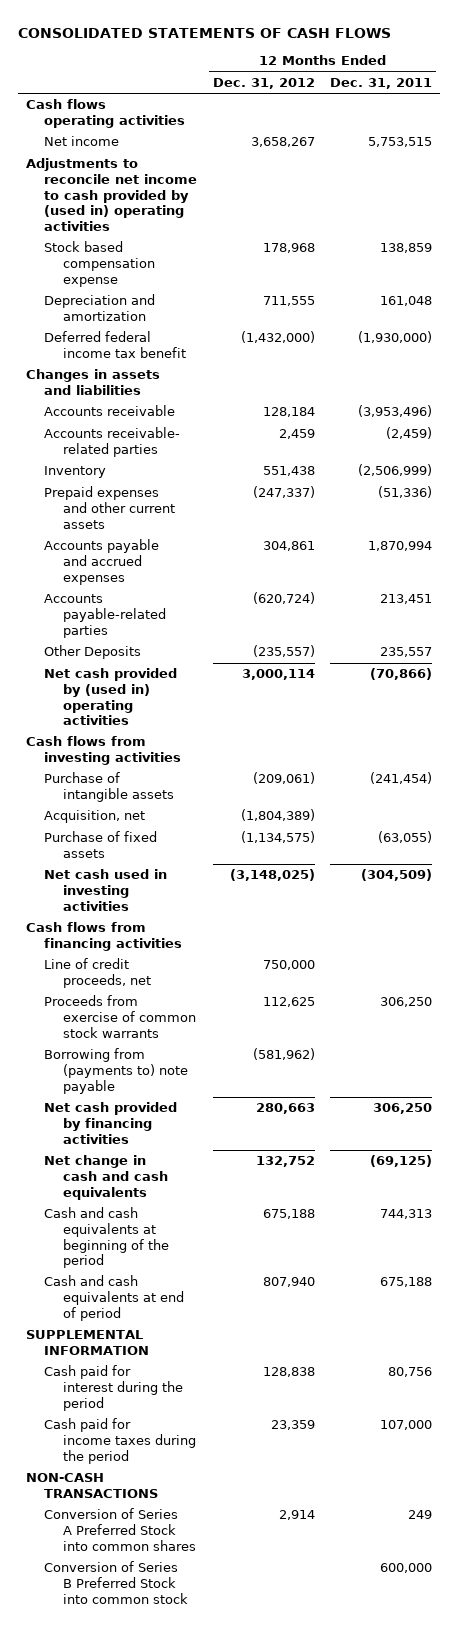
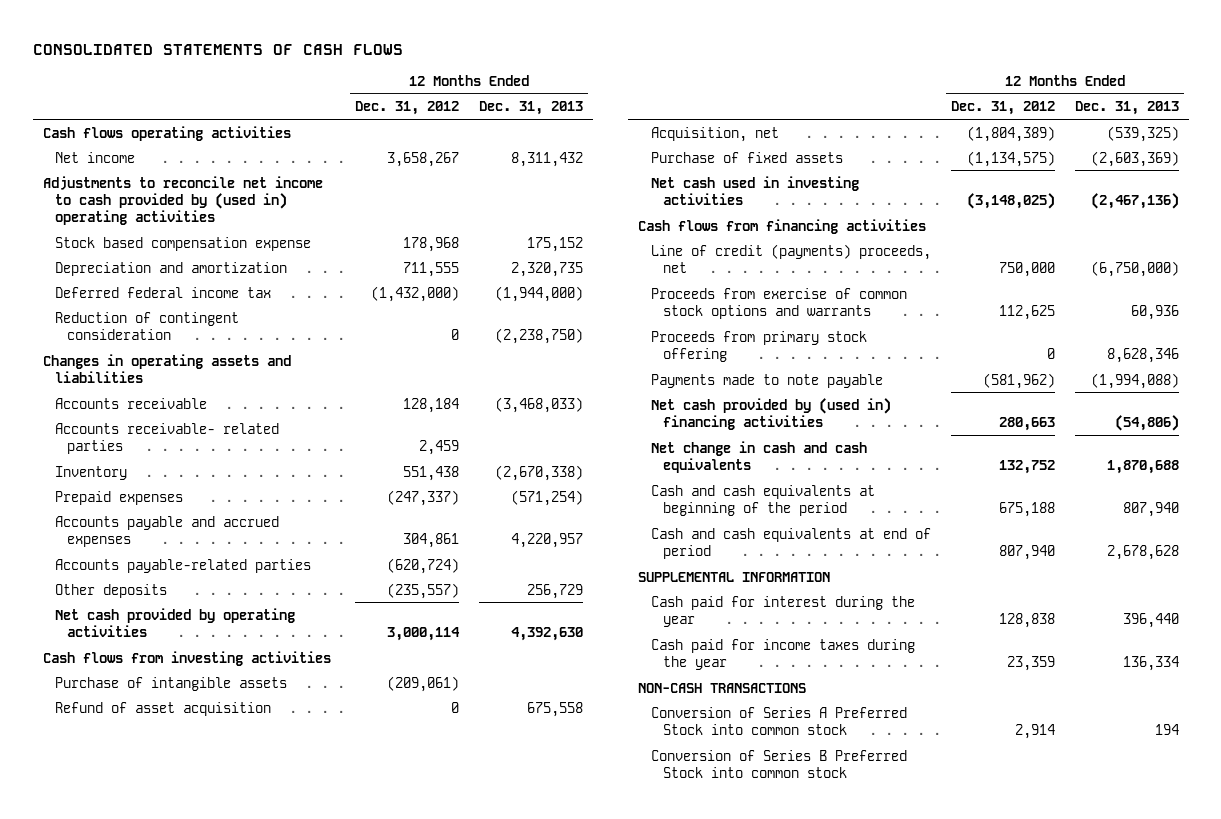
[330,77,433,89] Dec. 31, 2011 -> none
none -> [479,101,584,116] Dec. 31, 2013
[44,331,186,358] Deferred federal income tax benefit -> [55,286,272,298] Deferred federal income tax
none -> [55,311,240,340] Reduction of contingent consideration
[26,369,161,395] Changes in assets and liabilities -> [42,353,291,383] Changes in operating assets and liabilities
[44,486,175,529] Prepaid expenses and other current assets -> [55,490,184,505] Prepaid expenses
[44,645,142,660] Other Deposits -> [55,583,168,598] Other deposits
[44,668,178,726] Net cash provided by (used in) operating activities -> [55,607,296,637] Net cash provided by operating activities
none -> [55,701,272,716] Refund of asset acquisition
[44,958,151,988] Line of credit proceeds, net -> [650,243,931,273] Line of credit (payments) proceeds, net
[44,995,196,1038] Proceeds from exercise of common stock warrants -> [650,287,907,319] Proceeds from exercise of common stock options and warrants
none -> [650,330,867,362] Proceeds from primary stock offering
[44,1048,188,1094] Borrowing from (payments to) note payable -> [650,373,883,388] Payments made to note payable
[44,1102,178,1144] Net cash provided by financing activities -> [650,397,891,430] Net cash provided by (used in) financing activities
[44,1365,183,1411] Cash paid for interest during the period -> [650,595,915,627] Cash paid for interest during the year
[44,1418,196,1464] Cash paid for income taxes during the period -> [650,638,915,670] Cash paid for income taxes during the year
[44,1508,196,1551] Conversion of Series A Preferred Stock into common shares -> [650,706,907,735] Conversion of Series A Preferred Stock into common stock

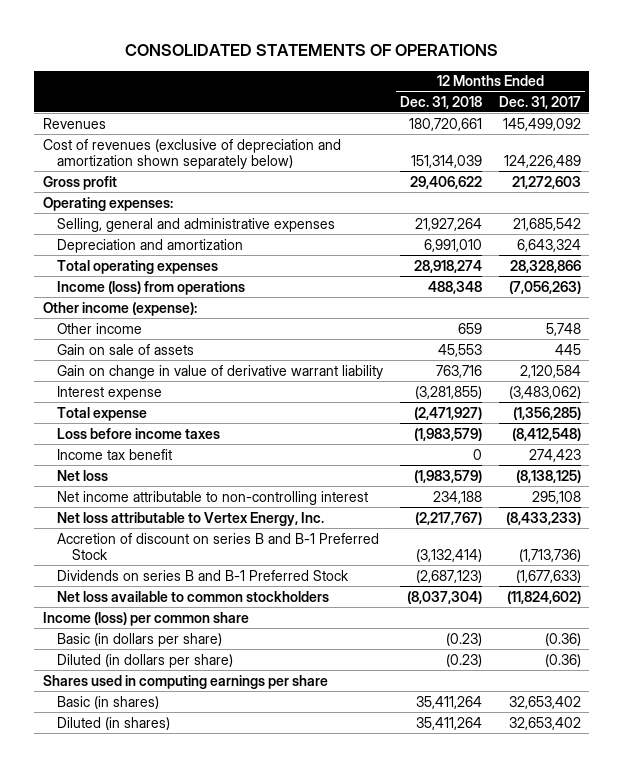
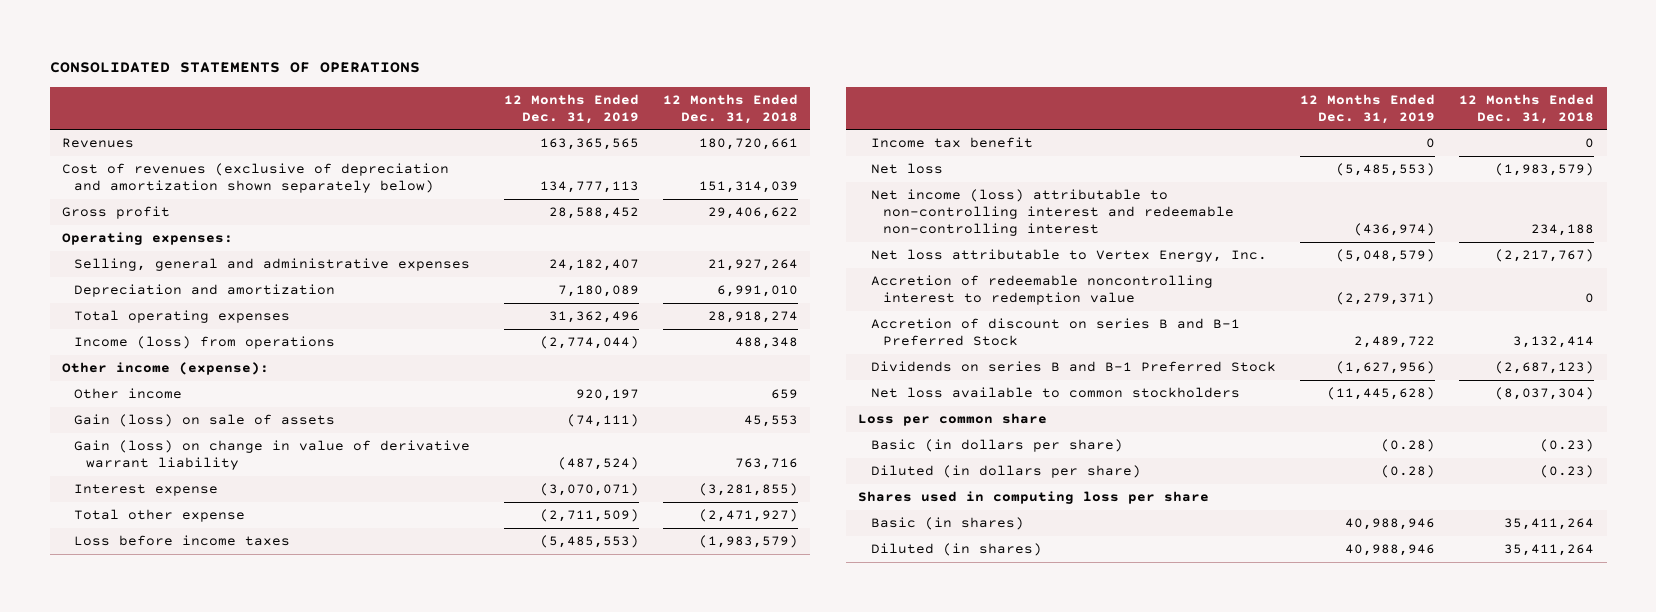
[498,95,581,109] Dec. 31, 2017 -> none
none -> [503,93,639,124] 12 Months Ended Dec. 31, 2019
[57,343,195,355] Gain on sale of assets -> [74,414,336,428] Gain (loss) on sale of assets
[57,364,384,379] Gain on change in value of derivative warrant liability -> [74,440,471,471] Gain (loss) on change in value of derivative warrant liability
[57,406,148,421] Total expense -> [74,509,246,523] Total other expense
[57,490,369,505] Net income attributable to non-controlling interest -> [870,189,1234,237] Net income (loss) attributable to non-controlling interest and redeemable non-controlling interest
none -> [870,275,1213,306] Accretion of redeemable noncontrolling interest to redemption value
[416,548,483,562] (3,132,414) -> [1513,336,1595,349] 3,132,414
[42,611,249,626] Income (loss) per common share -> [858,413,1048,427] Loss per common share
[42,674,328,689] Shares used in computing earnings per share -> [858,491,1210,505] Shares used in computing loss per share

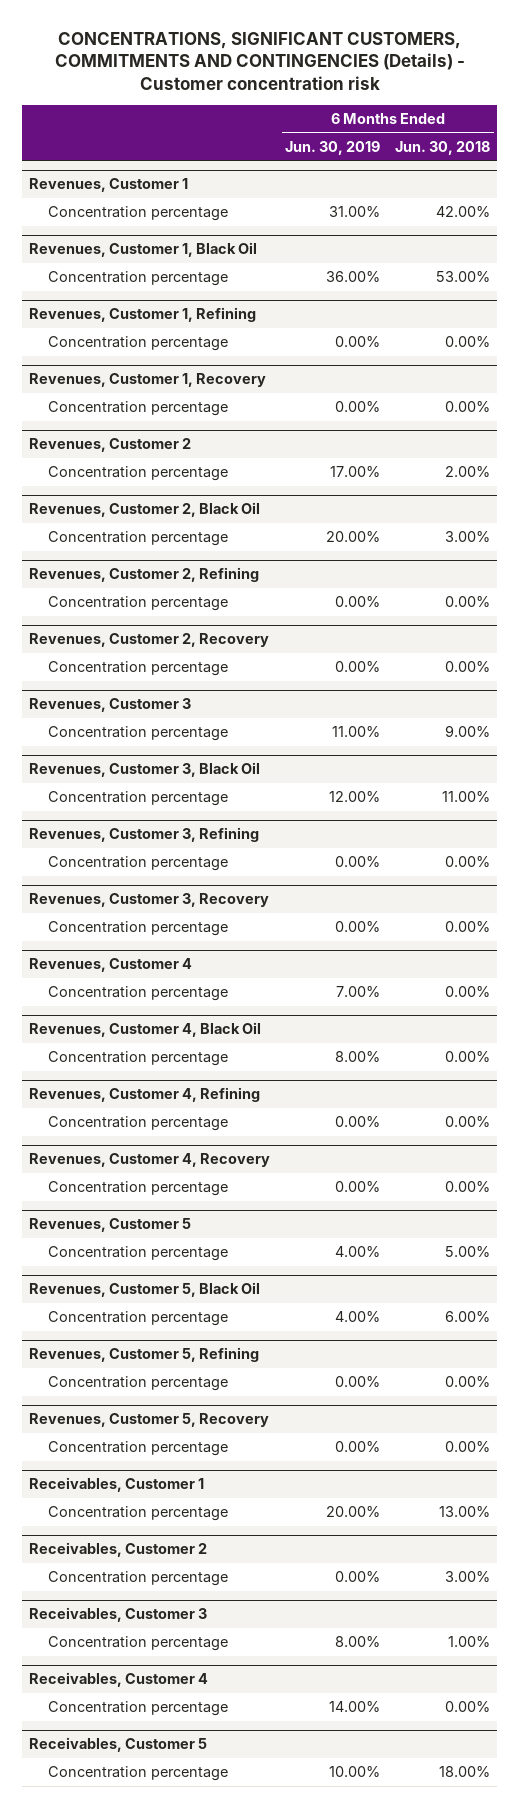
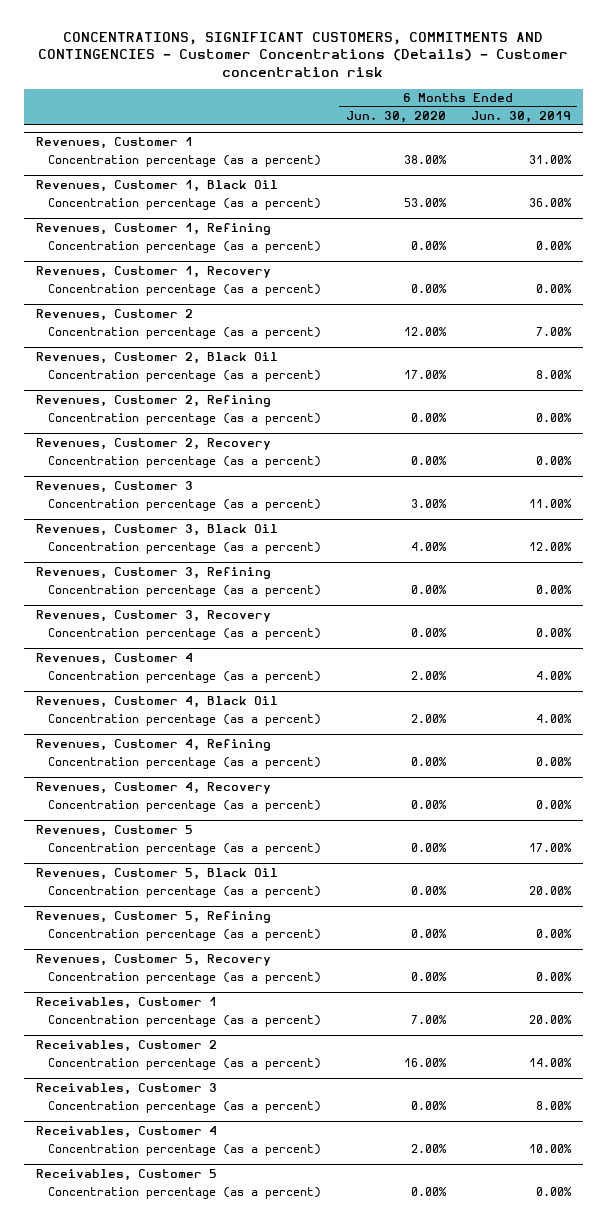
[54,31,465,91] CONCENTRATIONS, SIGNIFICANT CUSTOMERS, COMMITMENTS AND CONTINGENCIES (Details) - Customer concentration risk -> [38,31,569,78] CONCENTRATIONS, SIGNIFICANT CUSTOMERS, COMMITMENTS AND CONTINGENCIES - Customer Concentrations (Details) - Customer concentration risk
[395,140,491,155] Jun. 30, 2018 -> none
none -> [345,110,446,123] Jun. 30, 2020
[47,206,228,222] Concentration percentage -> [47,155,321,168] Concentration percentage (as a percent)
[47,271,228,287] Concentration percentage -> [47,198,321,211] Concentration percentage (as a percent)
[47,336,228,352] Concentration percentage -> [47,241,321,254] Concentration percentage (as a percent)
[47,401,228,417] Concentration percentage -> [47,284,321,297] Concentration percentage (as a percent)
[47,466,228,482] Concentration percentage -> [47,327,321,340] Concentration percentage (as a percent)
[330,466,381,478] 17.00% -> [535,327,572,337] 7.00%
[47,531,228,547] Concentration percentage -> [47,370,321,383] Concentration percentage (as a percent)
[326,531,381,543] 20.00% -> [535,370,572,380] 8.00%
[47,596,228,612] Concentration percentage -> [47,413,321,426] Concentration percentage (as a percent)
[47,661,228,677] Concentration percentage -> [47,456,321,469] Concentration percentage (as a percent)
[47,726,228,742] Concentration percentage -> [47,499,321,512] Concentration percentage (as a percent)
[47,791,228,807] Concentration percentage -> [47,542,321,555] Concentration percentage (as a percent)
[47,856,228,872] Concentration percentage -> [47,585,321,598] Concentration percentage (as a percent)
[47,921,228,937] Concentration percentage -> [47,628,321,641] Concentration percentage (as a percent)
[47,986,228,1002] Concentration percentage -> [47,671,321,684] Concentration percentage (as a percent)
[336,986,381,998] 7.00% -> [535,671,572,681] 4.00%
[47,1051,228,1067] Concentration percentage -> [47,714,321,727] Concentration percentage (as a percent)
[335,1051,381,1063] 8.00% -> [535,714,572,724] 4.00%
[47,1116,228,1132] Concentration percentage -> [47,757,321,770] Concentration percentage (as a percent)
[47,1181,228,1197] Concentration percentage -> [47,800,321,813] Concentration percentage (as a percent)
[47,1246,228,1262] Concentration percentage -> [47,843,321,856] Concentration percentage (as a percent)
[335,1246,381,1258] 4.00% -> [528,843,572,853] 17.00%
[47,1311,228,1327] Concentration percentage -> [47,886,321,899] Concentration percentage (as a percent)
[335,1311,381,1323] 4.00% -> [528,886,572,896] 20.00%
[47,1376,228,1392] Concentration percentage -> [47,929,321,942] Concentration percentage (as a percent)
[47,1441,228,1457] Concentration percentage -> [47,972,321,985] Concentration percentage (as a percent)
[47,1506,228,1522] Concentration percentage -> [47,1015,321,1028] Concentration percentage (as a percent)
[47,1571,228,1587] Concentration percentage -> [47,1058,321,1071] Concentration percentage (as a percent)
[335,1571,381,1583] 0.00% -> [528,1058,572,1068] 14.00%
[47,1636,228,1652] Concentration percentage -> [47,1101,321,1114] Concentration percentage (as a percent)
[47,1701,228,1717] Concentration percentage -> [47,1144,321,1157] Concentration percentage (as a percent)
[329,1701,381,1713] 14.00% -> [528,1144,572,1154] 10.00%
[47,1766,228,1782] Concentration percentage -> [47,1187,321,1200] Concentration percentage (as a percent)
[329,1766,381,1778] 10.00% -> [535,1187,572,1197] 0.00%

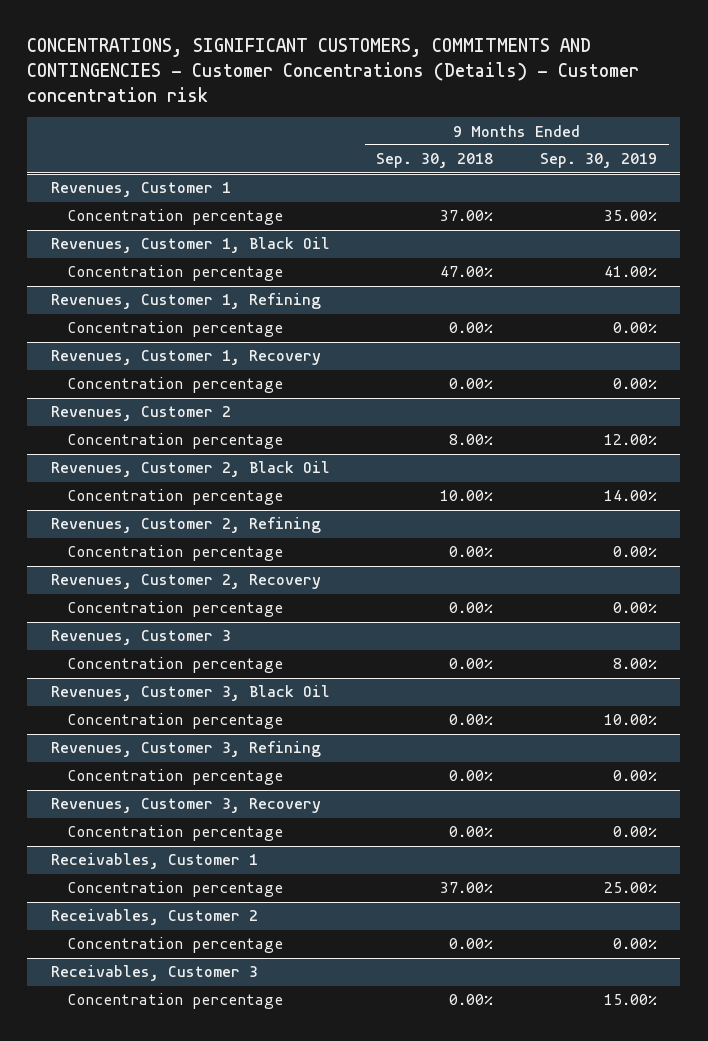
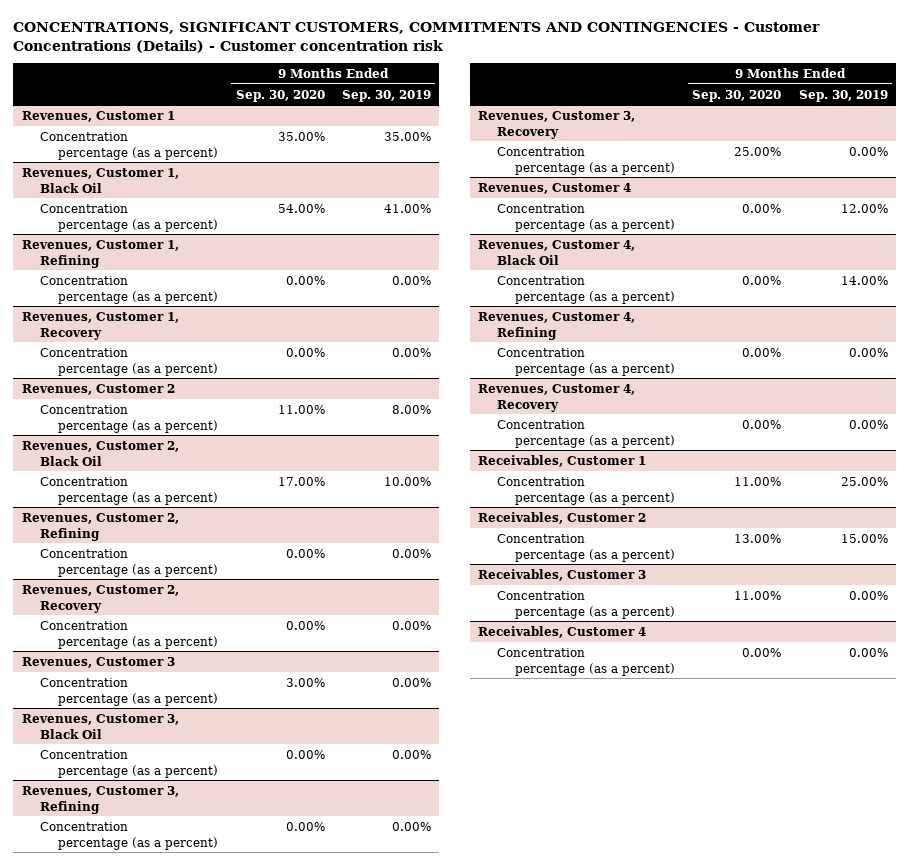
[376,153,494,169] Sep. 30, 2018 -> none
none -> [235,89,325,102] Sep. 30, 2020
[66,209,283,226] Concentration percentage -> [40,131,219,160] Concentration percentage (as a percent)
[66,265,283,282] Concentration percentage -> [40,203,219,232] Concentration percentage (as a percent)
[66,321,283,338] Concentration percentage -> [40,275,219,304] Concentration percentage (as a percent)
[66,377,283,394] Concentration percentage -> [40,347,219,376] Concentration percentage (as a percent)
[66,433,283,450] Concentration percentage -> [40,404,219,433] Concentration percentage (as a percent)
[603,434,657,446] 12.00% -> [391,404,431,414] 8.00%
[66,489,283,506] Concentration percentage -> [40,476,219,505] Concentration percentage (as a percent)
[603,490,657,502] 14.00% -> [383,476,431,486] 10.00%
[66,545,283,562] Concentration percentage -> [40,548,219,577] Concentration percentage (as a percent)
[66,601,283,618] Concentration percentage -> [40,620,219,649] Concentration percentage (as a percent)
[66,657,283,674] Concentration percentage -> [40,677,219,706] Concentration percentage (as a percent)
[612,658,657,670] 8.00% -> [391,677,431,687] 0.00%
[66,713,283,730] Concentration percentage -> [40,749,219,778] Concentration percentage (as a percent)
[603,714,657,726] 10.00% -> [391,749,431,759] 0.00%
[66,769,283,786] Concentration percentage -> [40,821,219,850] Concentration percentage (as a percent)
[66,825,283,842] Concentration percentage -> [496,146,676,175] Concentration percentage (as a percent)
none -> [478,182,632,194] Revenues, Customer 4
none -> [496,203,676,232] Concentration percentage (as a percent)
none -> [478,239,636,265] Revenues, Customer 4, Black Oil
none -> [496,275,676,304] Concentration percentage (as a percent)
none -> [478,311,636,340] Revenues, Customer 4, Refining
none -> [496,347,676,376] Concentration percentage (as a percent)
none -> [478,383,636,412] Revenues, Customer 4, Recovery
none -> [496,419,676,448] Concentration percentage (as a percent)
[66,881,283,898] Concentration percentage -> [496,476,676,505] Concentration percentage (as a percent)
[66,937,283,954] Concentration percentage -> [496,533,676,562] Concentration percentage (as a percent)
[612,938,657,950] 0.00% -> [840,533,888,543] 15.00%
[66,993,283,1010] Concentration percentage -> [496,590,676,619] Concentration percentage (as a percent)
[603,994,657,1006] 15.00% -> [848,590,888,600] 0.00%
none -> [478,625,647,638] Receivables, Customer 4
none -> [496,647,676,676] Concentration percentage (as a percent)

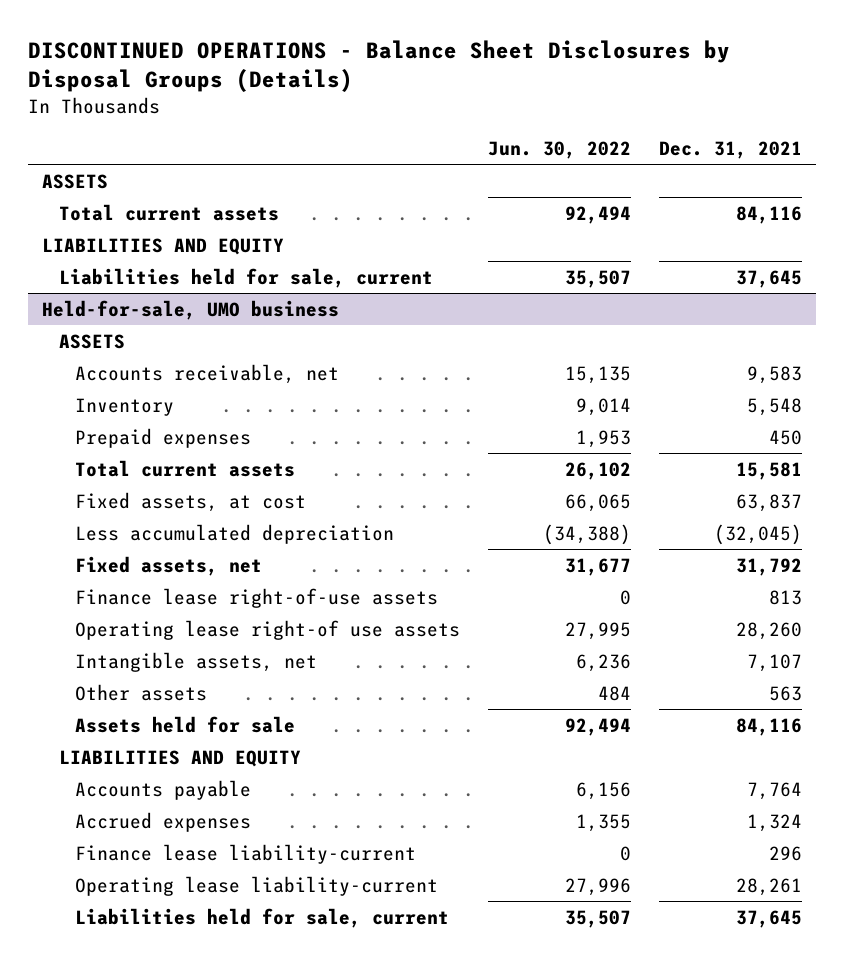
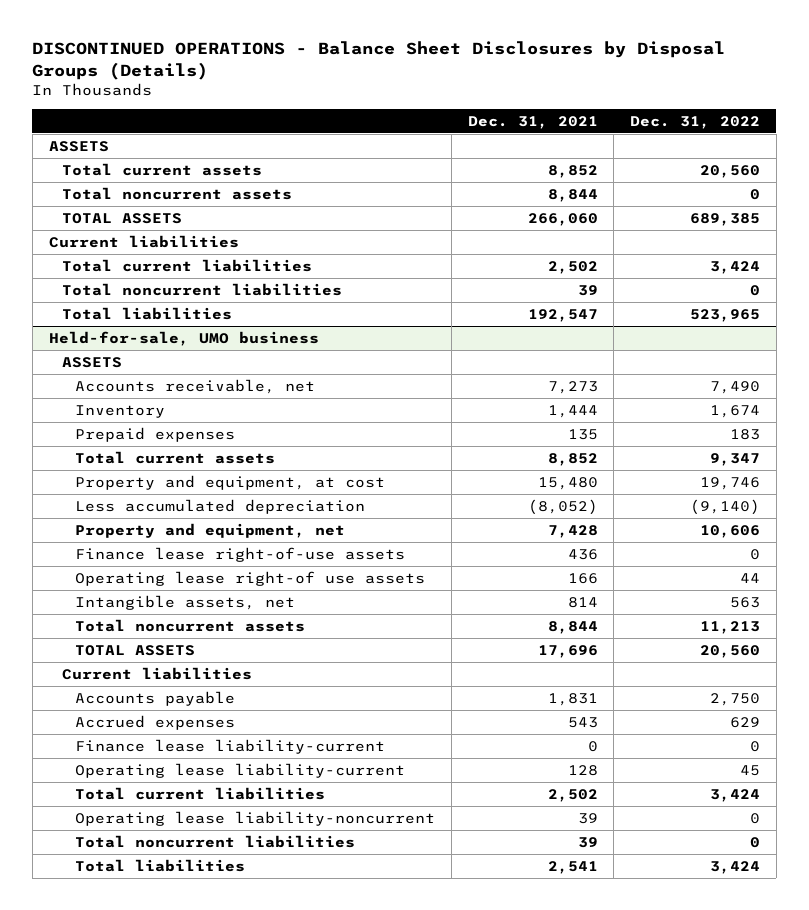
[488,140,632,159] Jun. 30, 2022 -> none
none -> [629,115,760,129] Dec. 31, 2022
[735,205,802,224] 84,116 -> [547,164,598,178] 8,852
none -> [61,186,292,200] Total noncurrent assets
none -> [61,212,182,224] TOTAL ASSETS
[41,237,284,255] LIABILITIES AND EQUITY -> [48,234,239,248] Current liabilities
[58,267,433,288] Liabilities held for sale, current -> [61,258,312,272] Total current liabilities
[735,269,802,288] 37,645 -> [547,260,598,274] 2,502
none -> [61,282,342,296] Total noncurrent liabilities
none -> [61,306,232,320] Total liabilities
[75,491,307,512] Fixed assets, at cost -> none
[75,555,263,576] Fixed assets, net -> none
[75,683,208,701] Other assets -> none
[75,715,296,733] Assets held for sale -> none
[746,365,802,384] 9,583 -> [547,380,598,394] 7,273
[746,397,802,416] 5,548 -> [547,404,598,418] 1,444
[768,429,802,445] 450 -> [567,428,598,440] 135
[735,461,802,480] 15,581 -> [547,452,598,466] 8,852
none -> [75,474,386,490] Property and equipment, at cost
[713,523,802,545] (32,045) -> [527,498,598,515] (8,052)
none -> [75,522,346,538] Property and equipment, net
[768,589,802,605] 813 -> [567,548,598,560] 436
[735,621,802,640] 28,260 -> [567,572,598,584] 166
[746,653,802,672] 7,107 -> [567,596,598,608] 814
none -> [75,618,306,632] Total noncurrent assets
none -> [75,644,196,656] TOTAL ASSETS
[58,749,301,767] LIABILITIES AND EQUITY -> [61,666,252,680] Current liabilities
[746,781,802,800] 7,764 -> [547,692,598,706] 1,831
[746,813,802,832] 1,324 -> [567,716,598,728] 543
[768,845,802,861] 296 -> [587,740,598,752] 0
[735,877,802,896] 28,261 -> [567,764,598,776] 128
[75,907,450,928] Liabilities held for sale, current -> [75,786,326,800] Total current liabilities
[735,909,802,928] 37,645 -> [547,788,598,802] 2,502
none -> [75,810,436,826] Operating lease liability-noncurrent
none -> [75,834,356,848] Total noncurrent liabilities
none -> [75,858,246,872] Total liabilities

